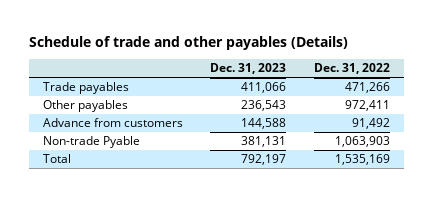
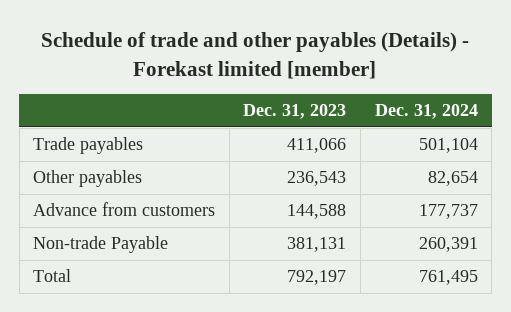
[29,36,349,51] Schedule of trade and other payables (Details) -> [41,32,470,79] Schedule of trade and other payables (Details) - Forekast limited [member]
[313,63,390,75] Dec. 31, 2022 -> none
none -> [374,104,478,120] Dec. 31, 2024
[42,136,140,149] Non-trade Pyable -> [33,236,169,254] Non-trade Payable

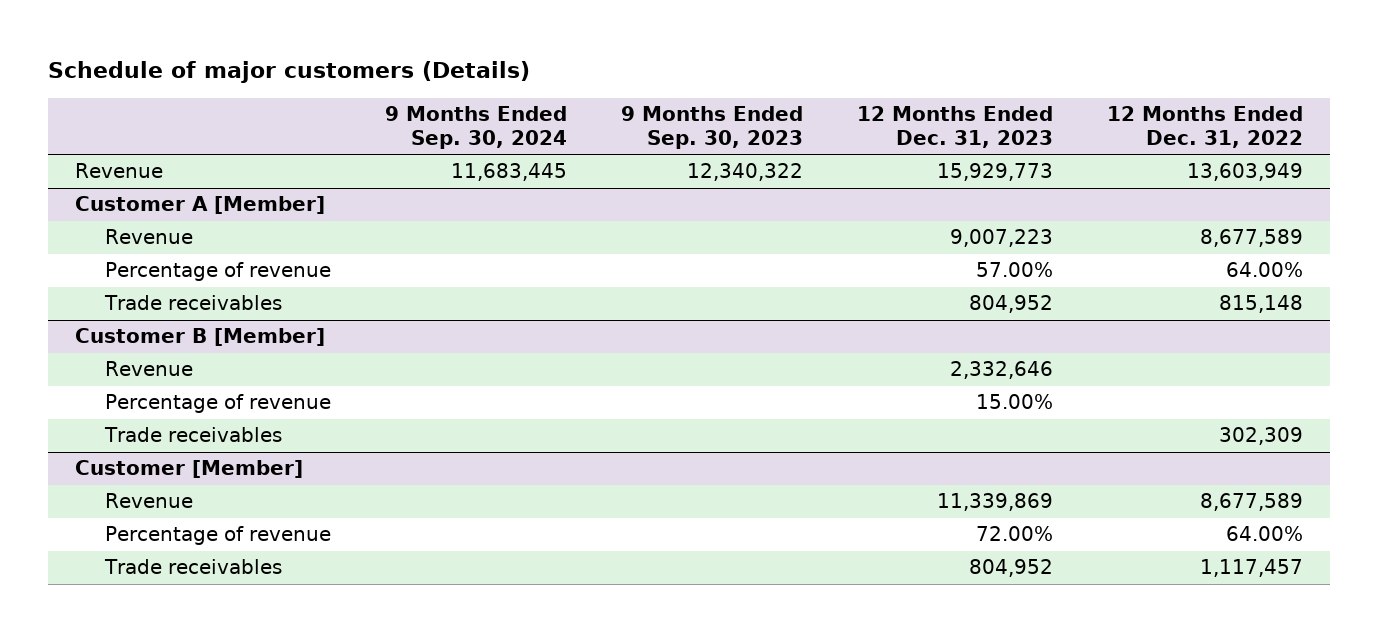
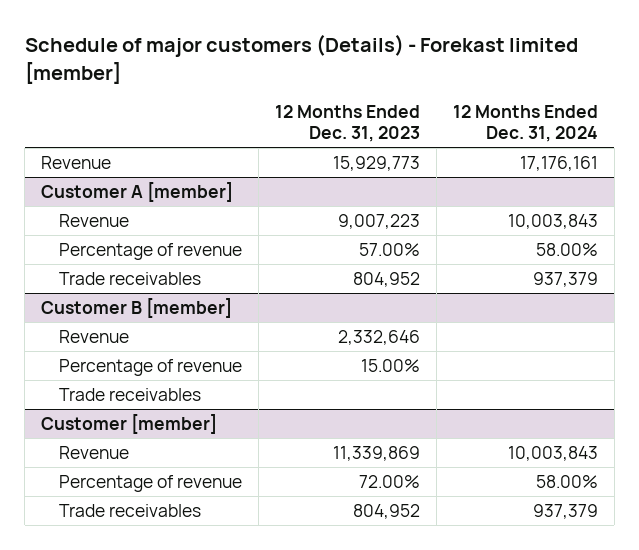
[48,61,531,84] Schedule of major customers (Details) -> [24,34,578,84] Schedule of major customers (Details) - Forekast limited [member]
[384,106,567,150] 9 Months Ended Sep. 30, 2024 -> none
[620,106,803,150] 9 Months Ended Sep. 30, 2023 -> none
[1106,106,1303,149] 12 Months Ended Dec. 31, 2022 -> none
none -> [452,104,598,143] 12 Months Ended Dec. 31, 2024
[75,196,326,215] Customer A [Member] -> [41,181,234,202] Customer A [member]
[75,328,326,347] Customer B [Member] -> [41,297,233,318] Customer B [member]
[75,460,304,479] Customer [Member] -> [41,413,218,434] Customer [member]

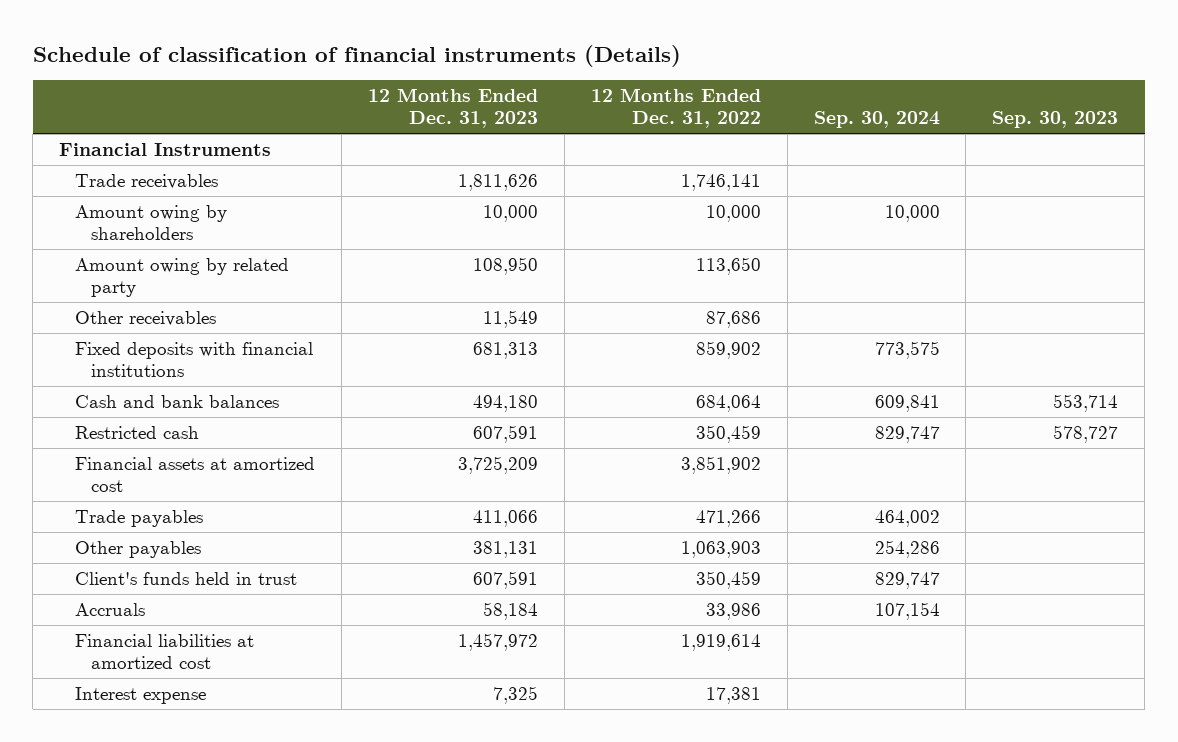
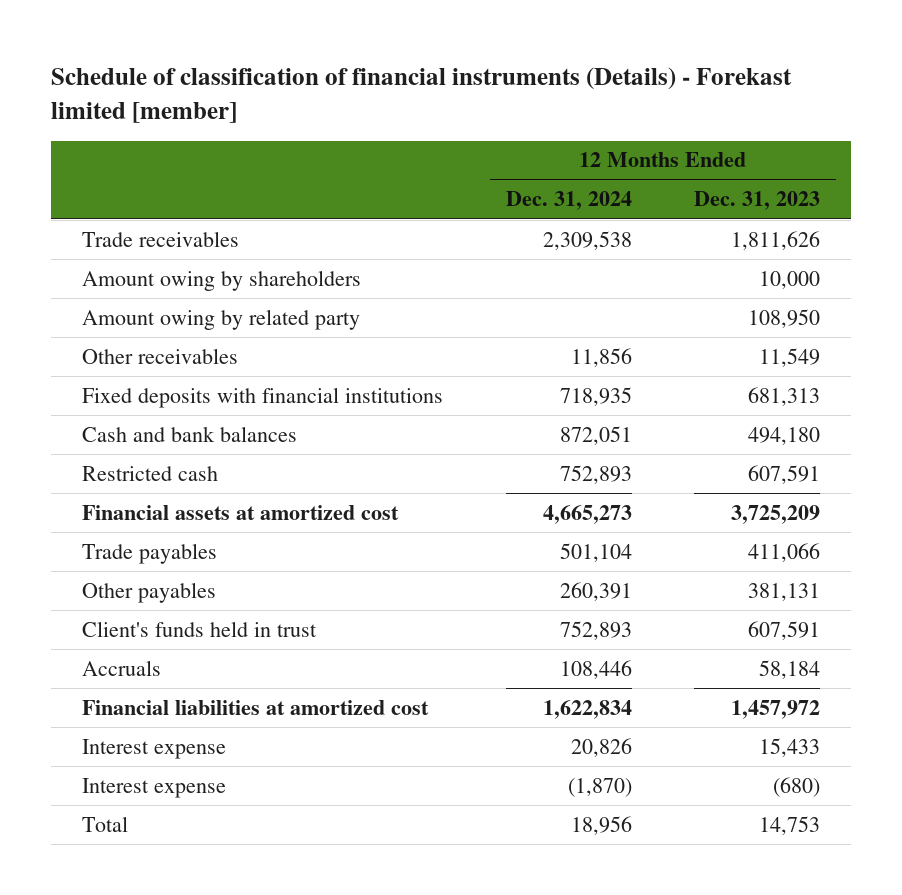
[32,44,681,67] Schedule of classification of financial instruments (Details) -> [51,66,793,123] Schedule of classification of financial instruments (Details) - Forekast limited [member]
[590,88,761,129] 12 Months Ended Dec. 31, 2022 -> none
[813,111,940,129] Sep. 30, 2024 -> none
[992,111,1119,129] Sep. 30, 2023 -> none
none -> [505,191,632,211] Dec. 31, 2024
[59,143,272,157] Financial Instruments -> none
[492,686,538,705] 7,325 -> [758,737,820,757] 15,433
none -> [82,777,227,798] Interest expense
none -> [82,815,129,832] Total

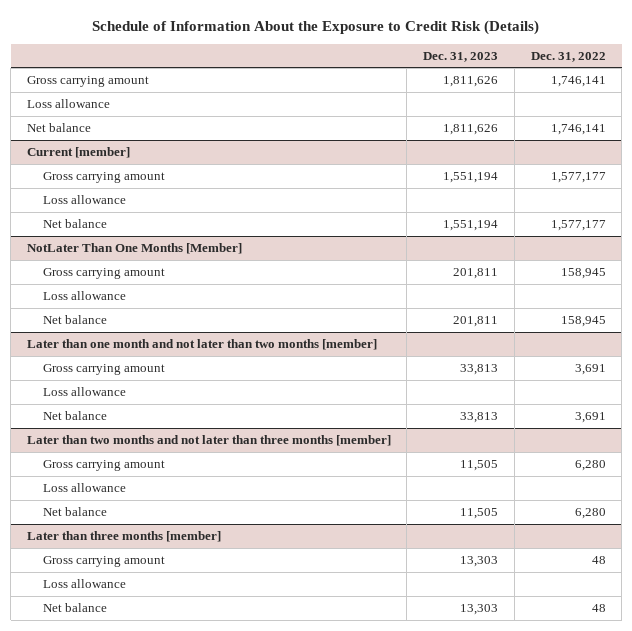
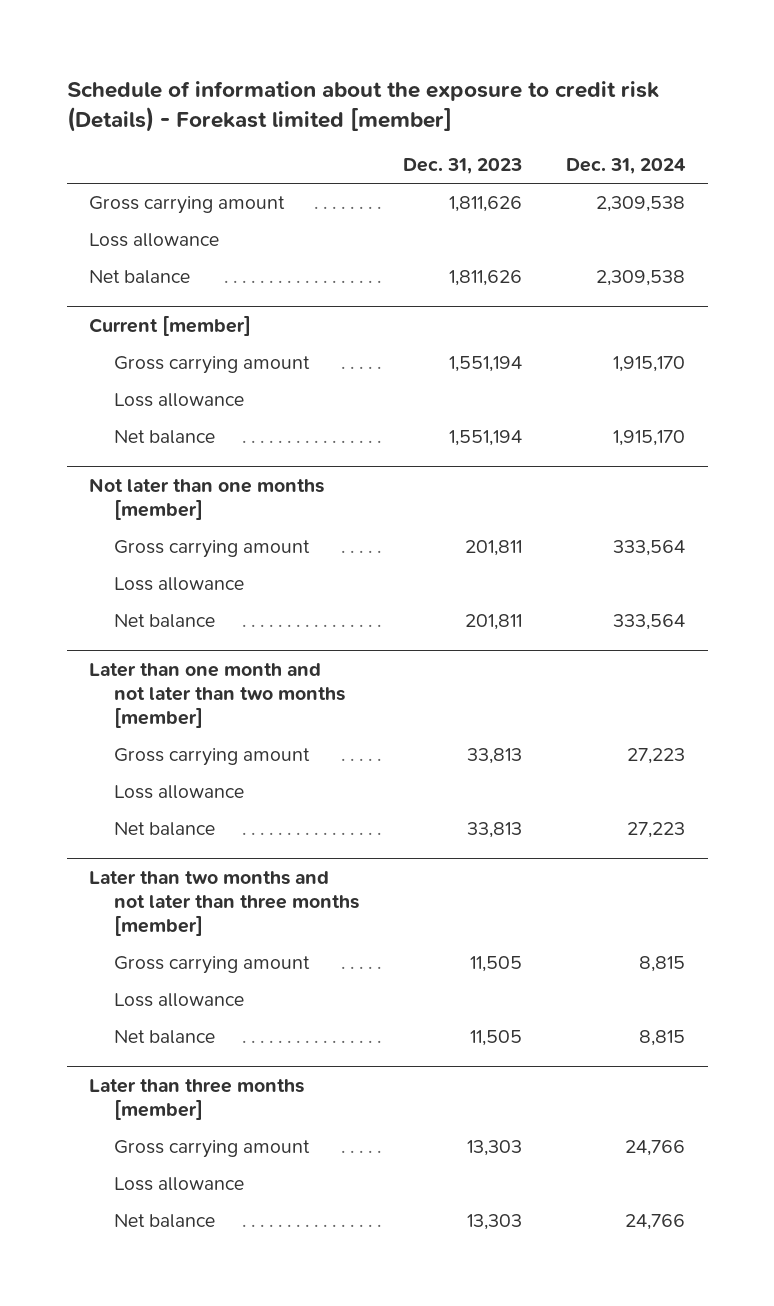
[92,19,540,35] Schedule of Information About the Exposure to Credit Risk (Details) -> [66,80,659,132] Schedule of information about the exposure to credit risk (Details) - Forekast limited [member]
[530,51,606,62] Dec. 31, 2022 -> none
none -> [566,158,687,175] Dec. 31, 2024
[26,243,242,255] NotLater Than One Months [Member] -> [88,478,324,520] Not later than one months [member]

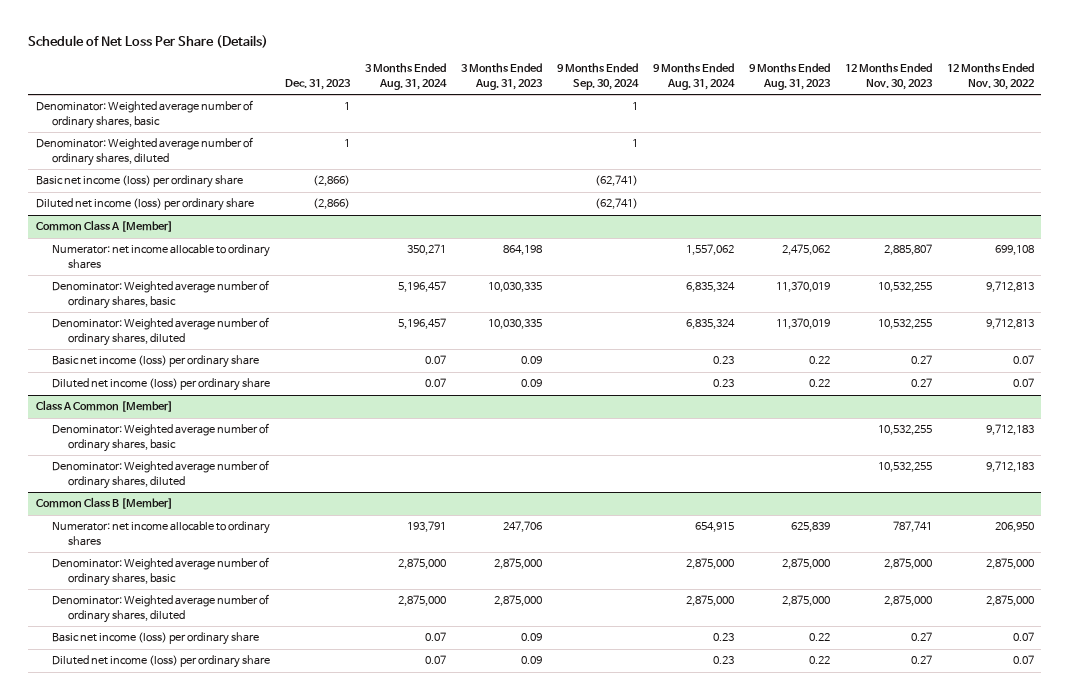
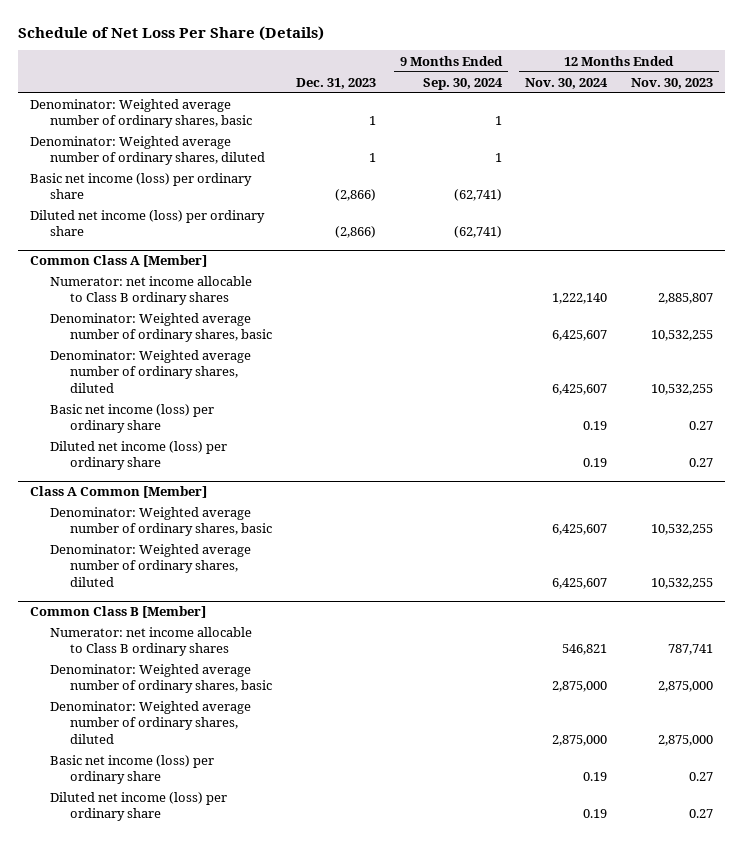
[364,63,447,90] 3 Months Ended Aug. 31, 2024 -> none
[460,63,543,90] 3 Months Ended Aug. 31, 2023 -> none
[652,63,735,90] 9 Months Ended Aug. 31, 2024 -> none
[748,63,831,90] 9 Months Ended Aug. 31, 2023 -> none
[946,63,1034,90] 12 Months Ended Nov. 30, 2022 -> none
none -> [525,77,609,89] Nov. 30, 2024
[51,244,270,270] Numerator: net income allocable to ordinary shares -> [49,276,252,306] Numerator: net income allocable to Class B ordinary shares
[51,521,270,547] Numerator: net income allocable to ordinary shares -> [49,627,252,657] Numerator: net income allocable to Class B ordinary shares

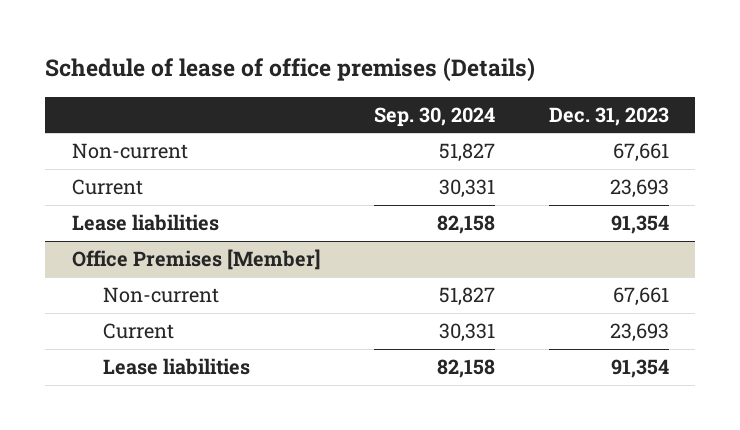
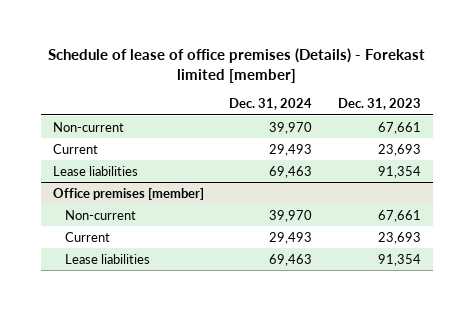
[45,57,536,83] Schedule of lease of office premises (Details) -> [47,48,425,83] Schedule of lease of office premises (Details) - Forekast limited [member]
[374,106,496,127] Sep. 30, 2024 -> none
none -> [229,98,313,111] Dec. 31, 2024
[71,249,321,271] Office Premises [Member] -> [53,187,205,200] Office premises [member]

